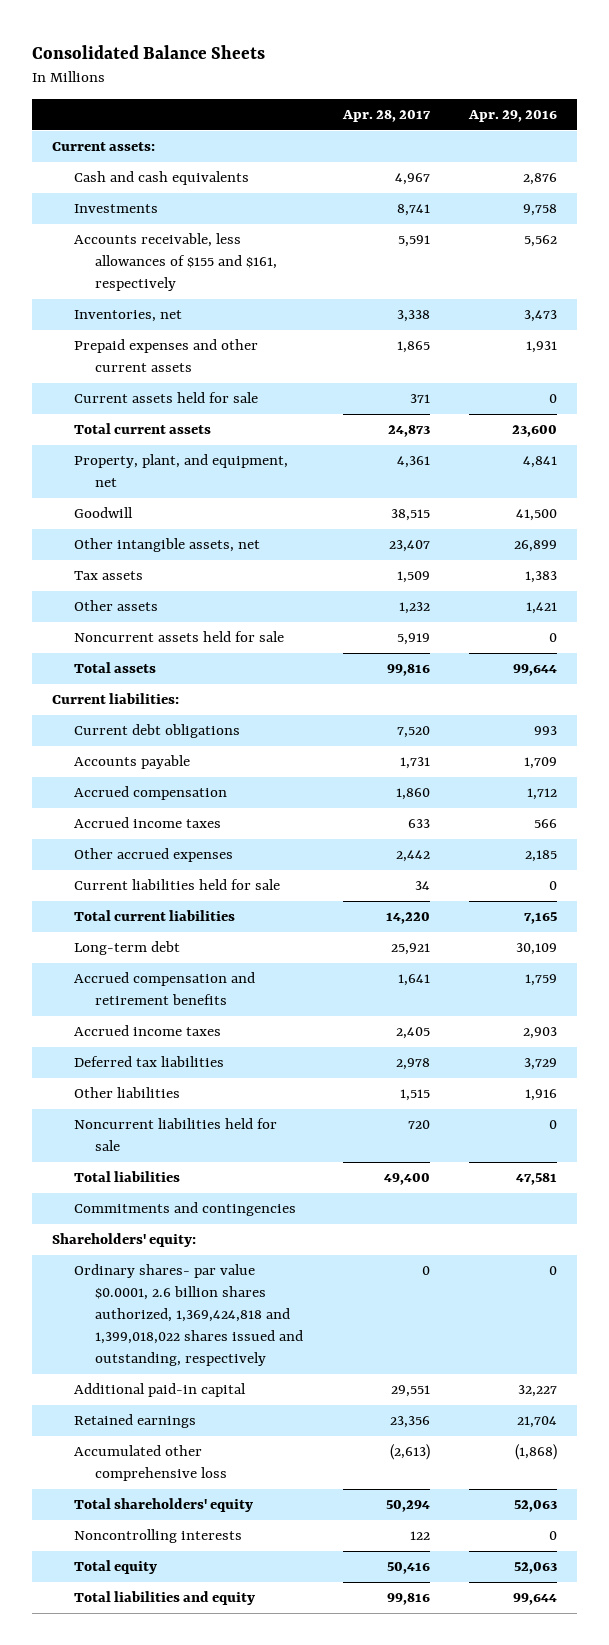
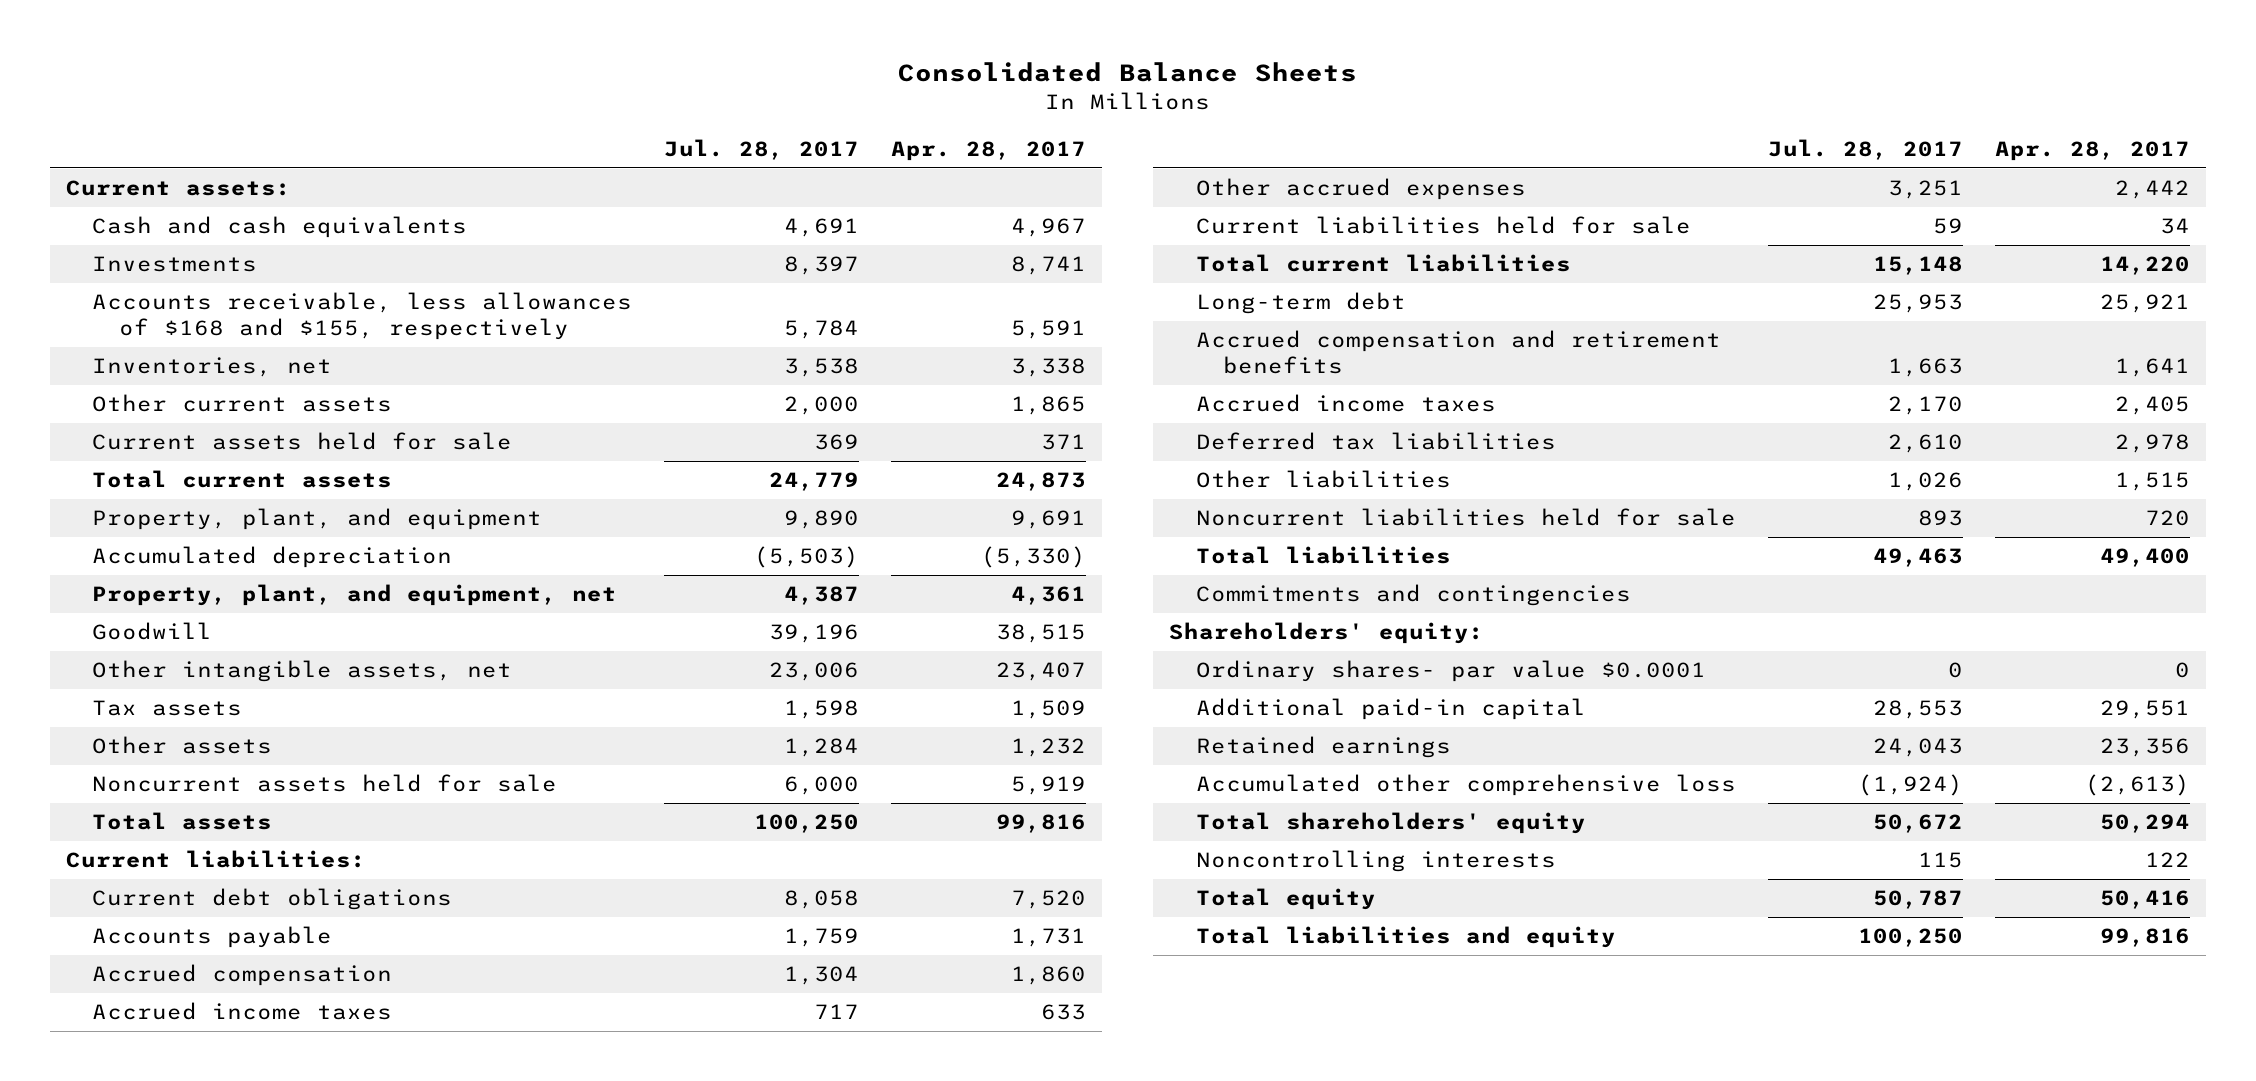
[467,109,557,122] Apr. 29, 2016 -> none
none -> [664,138,860,160] Jul. 28, 2017
[73,233,278,292] Accounts receivable, less allowances of $155 and $161, respectively -> [92,292,633,340] Accounts receivable, less allowances of $168 and $155, respectively
[73,339,258,373] Prepaid expenses and other current assets -> [92,394,393,413] Other current assets
none -> [92,508,543,531] Property, plant, and equipment
none -> [92,546,453,569] Accumulated depreciation
[73,1264,304,1367] Ordinary shares- par value $0.0001, 2.6 billion shares authorized, 1,369,424,818 and 1,399,018,022 shares issued and outstanding, respectively -> [1196,660,1707,683] Ordinary shares- par value $0.0001

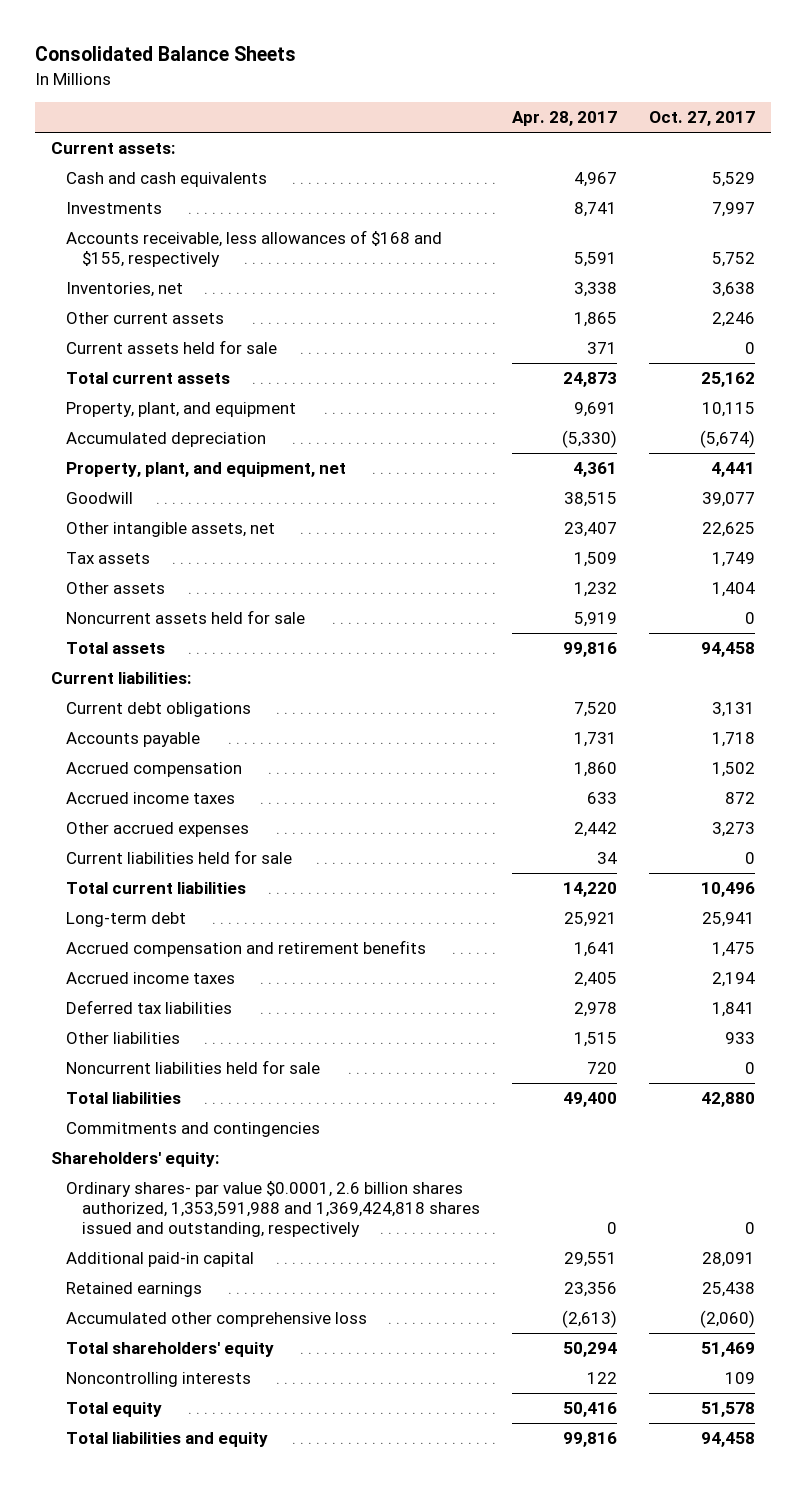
[664,138,860,160] Jul. 28, 2017 -> none
none -> [649,110,756,126] Oct. 27, 2017
[1196,660,1707,683] Ordinary shares- par value $0.0001 -> [66,1181,480,1238] Ordinary shares- par value $0.0001, 2.6 billion shares authorized, 1,353,591,988 and 1,369,424,818 shares issued and outstanding, respectively

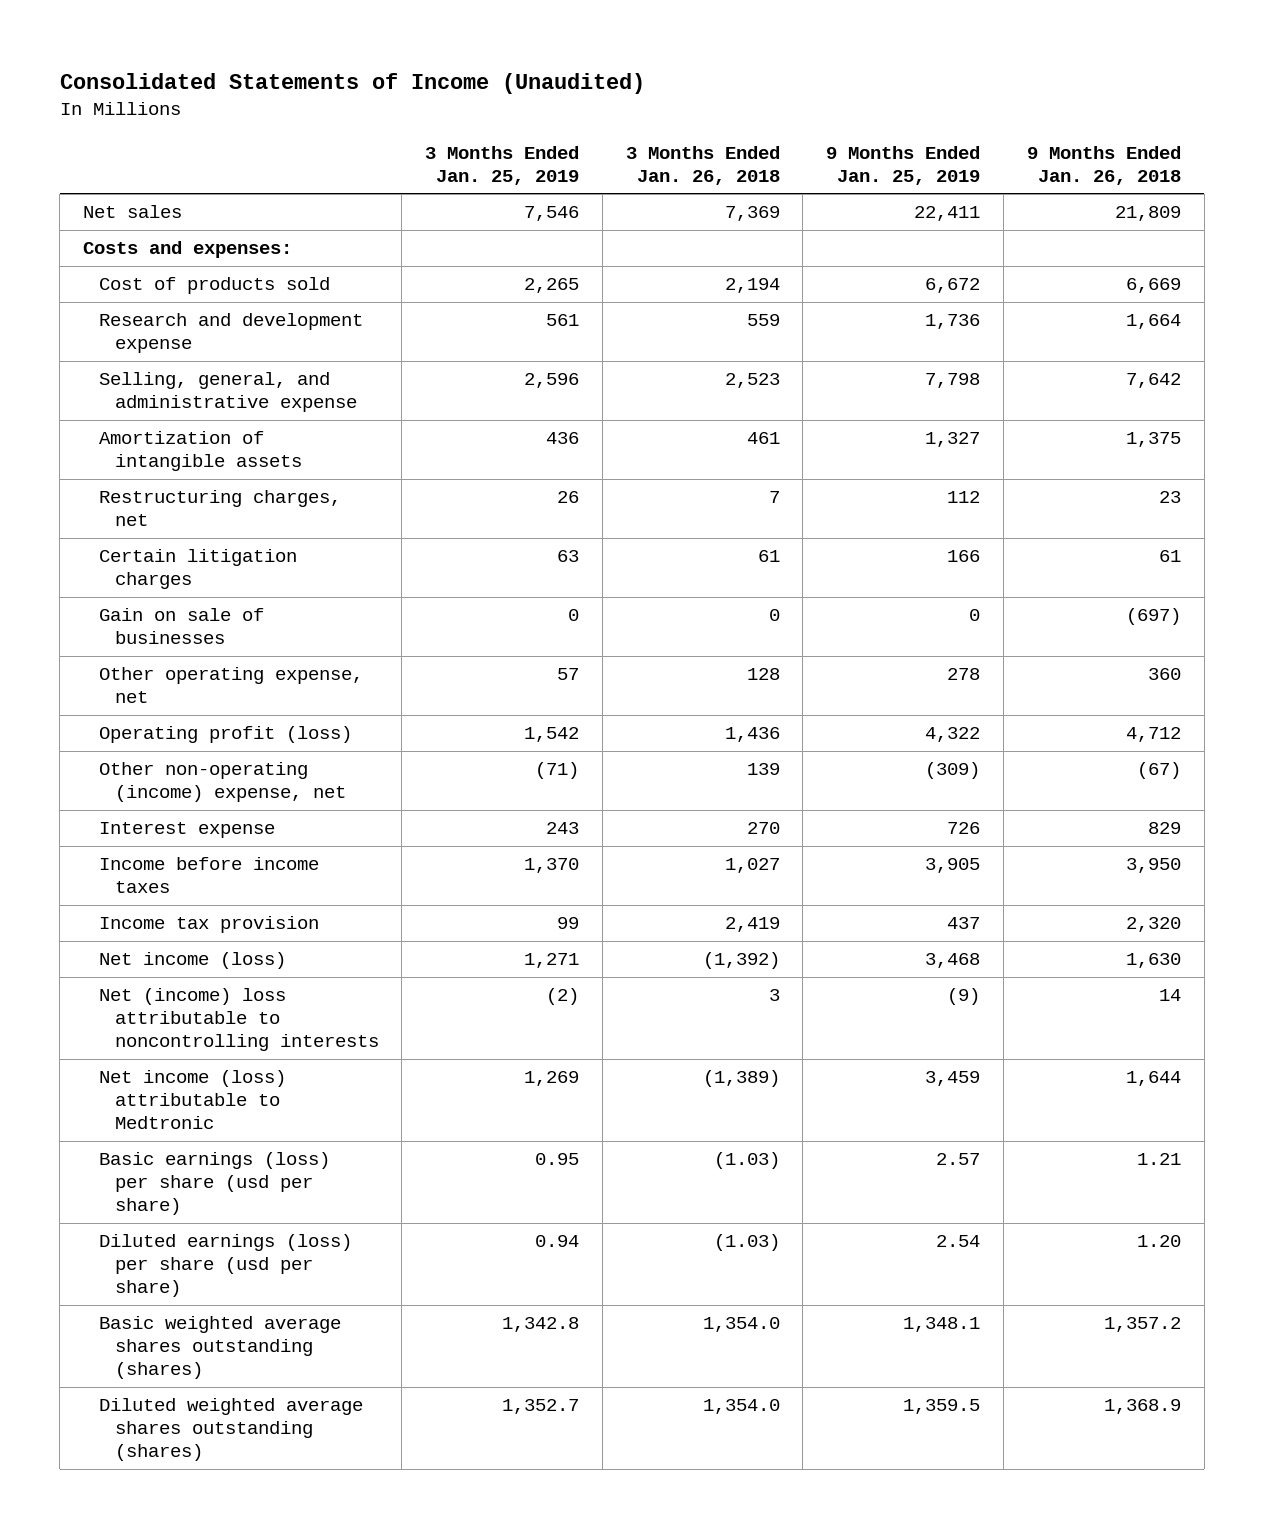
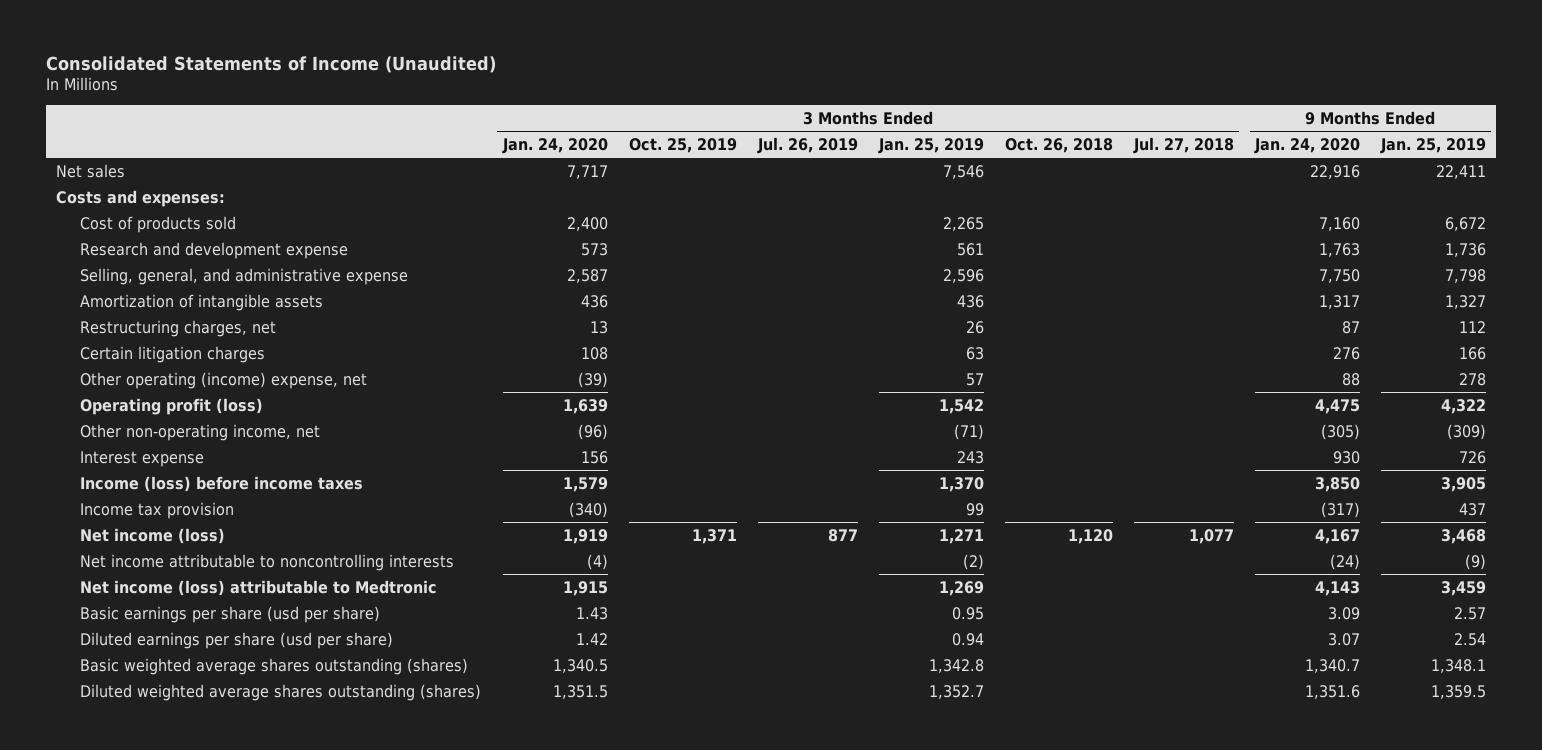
[625,145,780,185] 3 Months Ended Jan. 26, 2018 -> none
[1026,145,1181,185] 9 Months Ended Jan. 26, 2018 -> none
none -> [501,137,608,154] Jan. 24, 2020
none -> [628,137,737,153] Oct. 25, 2019
none -> [756,136,858,154] Jul. 26, 2019
none -> [1004,137,1113,153] Oct. 26, 2018
none -> [1132,136,1234,154] Jul. 27, 2018
none -> [1253,137,1360,154] Jan. 24, 2020
[98,608,264,645] Gain on sale of businesses -> none
[98,667,363,704] Other operating expense, net -> [80,371,368,389] Other operating (income) expense, net
[98,762,346,803] Other non-operating (income) expense, net -> [80,423,321,441] Other non-operating income, net
[98,857,319,894] Income before income taxes -> [80,475,364,492] Income (loss) before income taxes
[98,988,379,1052] Net (income) loss attributable to noncontrolling interests -> [80,553,455,571] Net income attributable to noncontrolling interests
[98,1152,330,1216] Basic earnings (loss) per share (usd per share) -> [80,605,381,623] Basic earnings per share (usd per share)
[98,1234,352,1298] Diluted earnings (loss) per share (usd per share) -> [80,631,394,649] Diluted earnings per share (usd per share)

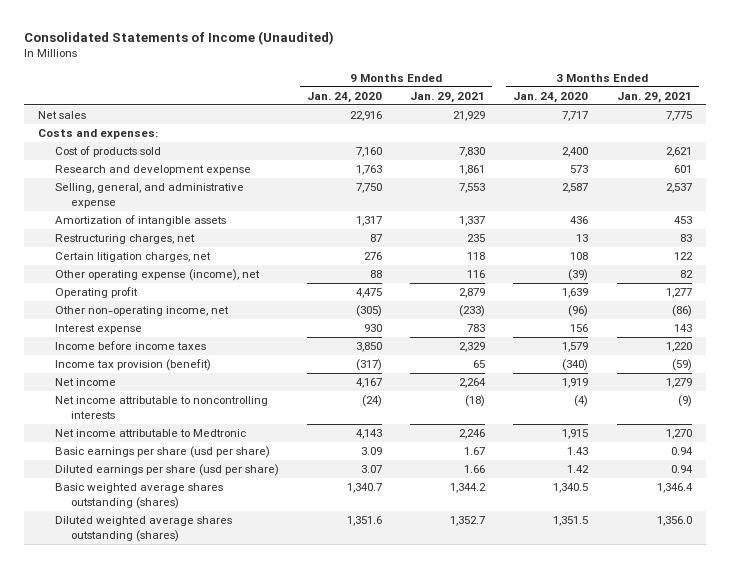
[628,137,737,153] Oct. 25, 2019 -> none
[756,136,858,154] Jul. 26, 2019 -> none
[877,137,984,154] Jan. 25, 2019 -> none
[1004,137,1113,153] Oct. 26, 2018 -> none
[1132,136,1234,154] Jul. 27, 2018 -> none
[1379,137,1486,154] Jan. 25, 2019 -> none
none -> [410,91,486,103] Jan. 29, 2021
none -> [616,91,692,103] Jan. 29, 2021
[80,345,266,363] Certain litigation charges -> [54,252,211,263] Certain litigation charges, net
[80,371,368,389] Other operating (income) expense, net -> [54,269,260,282] Other operating expense (income), net
[80,397,264,415] Operating profit (loss) -> [54,287,138,299] Operating profit
[80,475,364,492] Income (loss) before income taxes -> [54,341,206,351] Income before income taxes
[80,501,235,519] Income tax provision -> [54,359,211,372] Income tax provision (benefit)
[80,527,226,544] Net income (loss) -> [54,378,116,387] Net income
[80,579,438,596] Net income (loss) attributable to Medtronic -> [54,429,246,438] Net income attributable to Medtronic

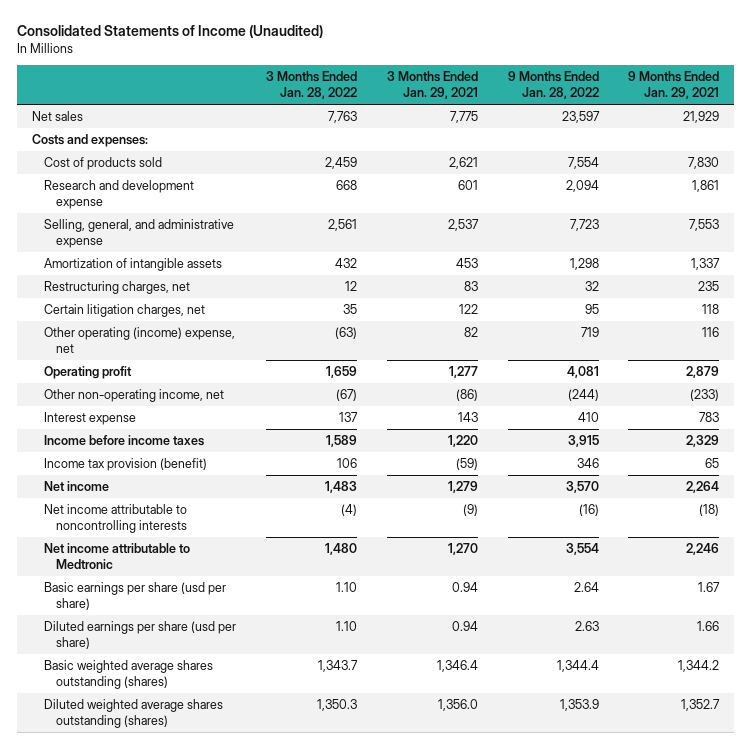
[306,91,382,103] Jan. 24, 2020 -> none
[513,91,589,103] Jan. 24, 2020 -> none
none -> [265,71,357,99] 3 Months Ended Jan. 28, 2022
none -> [507,71,599,99] 9 Months Ended Jan. 28, 2022
[54,269,260,282] Other operating expense (income), net -> [44,327,236,353] Other operating (income) expense, net

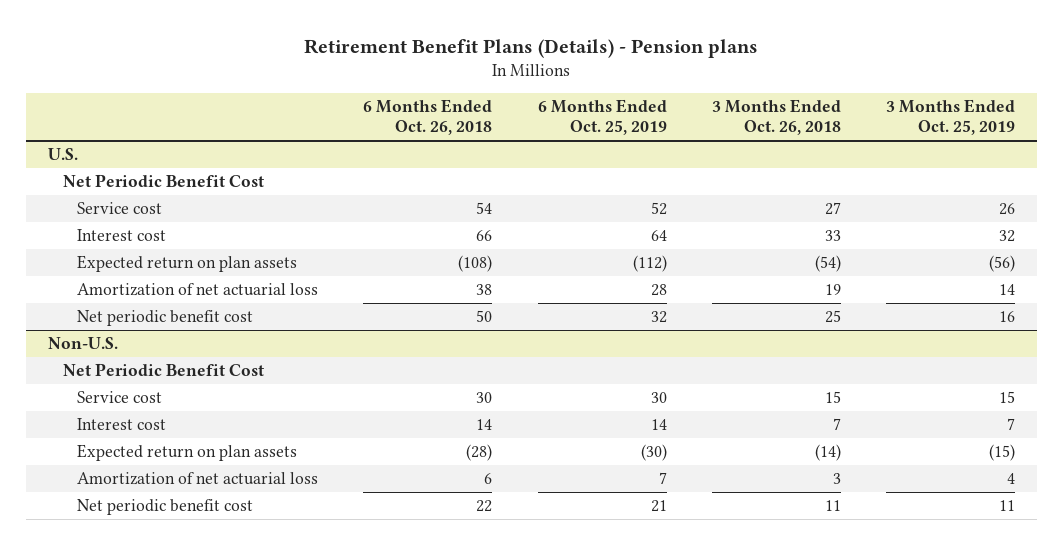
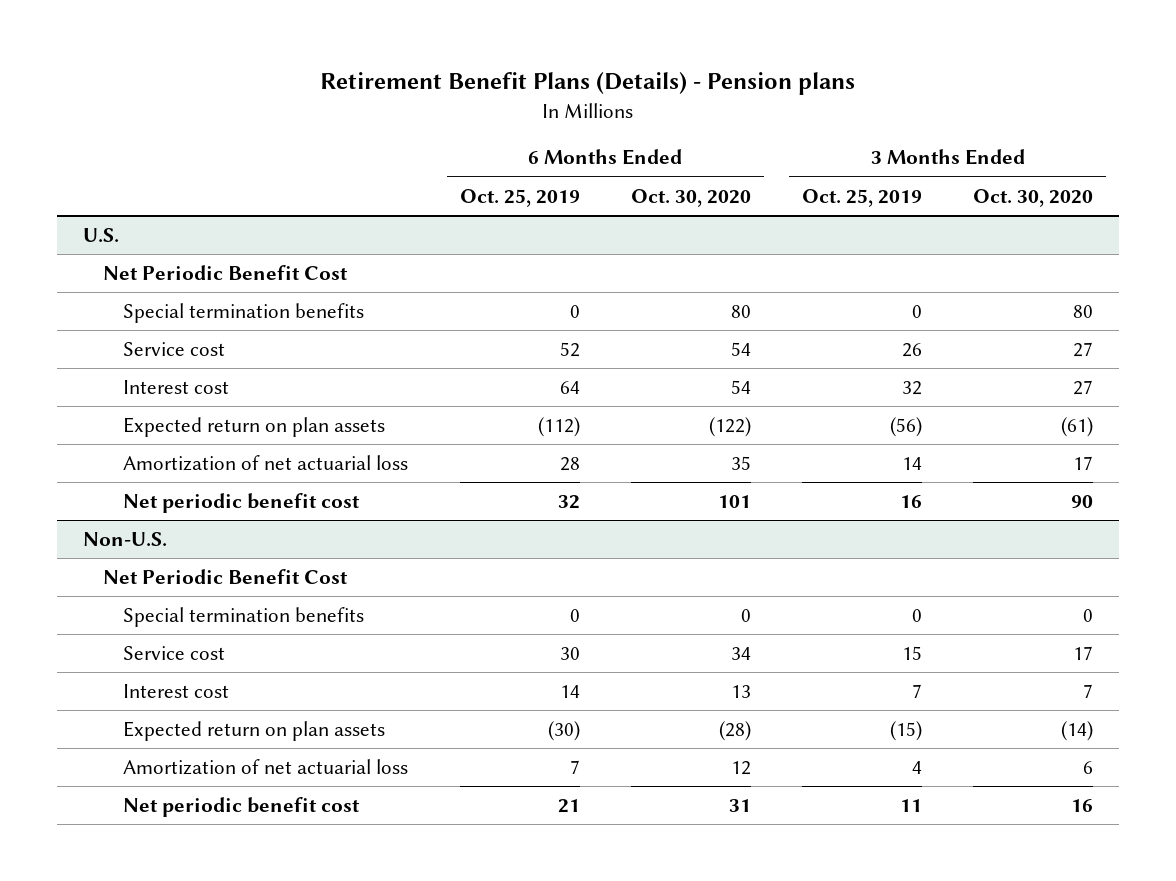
[363,99,493,136] 6 Months Ended Oct. 26, 2018 -> none
[711,99,841,136] 3 Months Ended Oct. 26, 2018 -> none
none -> [630,188,751,207] Oct. 30, 2020
none -> [973,188,1094,207] Oct. 30, 2020
none -> [123,303,365,324] Special termination benefits
none -> [123,607,365,628] Special termination benefits

